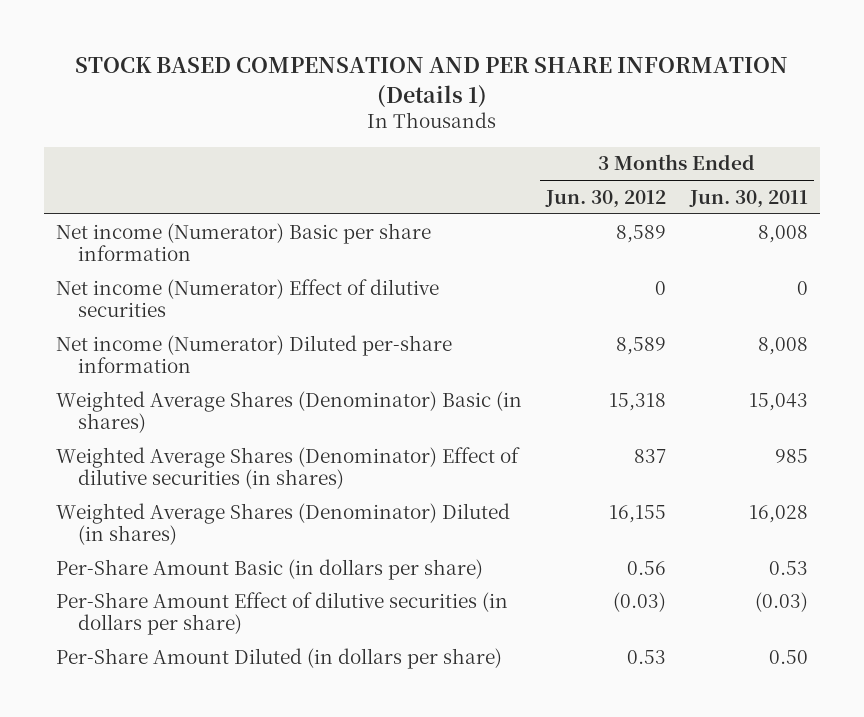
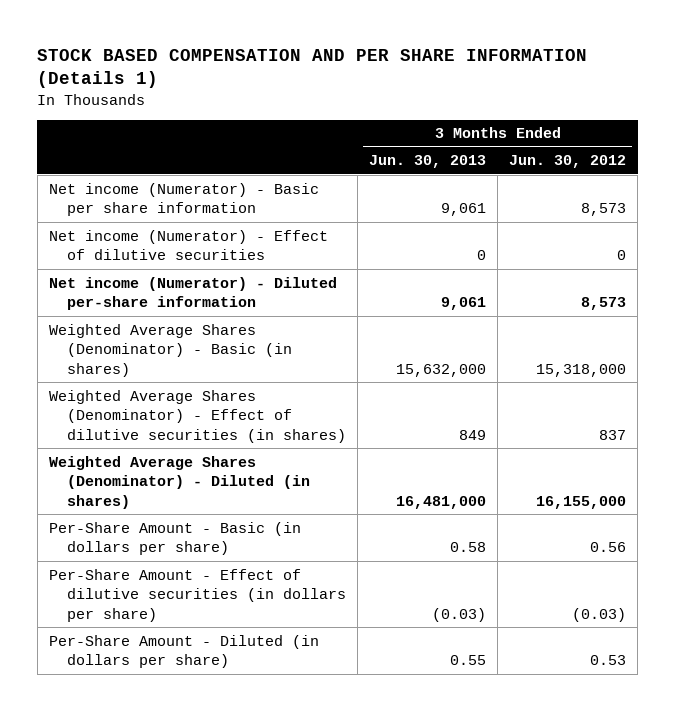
[689,189,809,208] Jun. 30, 2011 -> none
none -> [369,155,487,169] Jun. 30, 2013
[56,222,432,262] Net income (Numerator) Basic per share information -> [48,182,319,217] Net income (Numerator) - Basic per share information
[616,224,667,243] 8,589 -> [581,203,627,217] 8,573
[56,278,440,318] Net income (Numerator) Effect of dilutive securities -> [48,229,328,261] Net income (Numerator) - Effect of dilutive securities
[56,334,453,374] Net income (Numerator) Diluted per-share information -> [48,276,337,311] Net income (Numerator) - Diluted per-share information
[616,336,667,355] 8,589 -> [581,297,627,311] 8,573
[56,390,523,434] Weighted Average Shares (Denominator) Basic (in shares) -> [48,323,293,377] Weighted Average Shares (Denominator) - Basic (in shares)
[609,392,667,411] 15,318 -> [536,363,627,377] 15,318,000
[56,446,521,490] Weighted Average Shares (Denominator) Effect of dilutive securities (in shares) -> [48,389,347,443] Weighted Average Shares (Denominator) - Effect of dilutive securities (in shares)
[56,502,511,546] Weighted Average Shares (Denominator) Diluted (in shares) -> [48,455,311,509] Weighted Average Shares (Denominator) - Diluted (in shares)
[609,504,667,523] 16,155 -> [536,495,627,509] 16,155,000
[56,558,484,580] Per-Share Amount Basic (in dollars per share) -> [48,521,301,556] Per-Share Amount - Basic (in dollars per share)
[56,591,509,636] Per-Share Amount Effect of dilutive securities (in dollars per share) -> [48,568,347,622] Per-Share Amount - Effect of dilutive securities (in dollars per share)
[56,647,503,669] Per-Share Amount Diluted (in dollars per share) -> [48,634,319,669] Per-Share Amount - Diluted (in dollars per share)

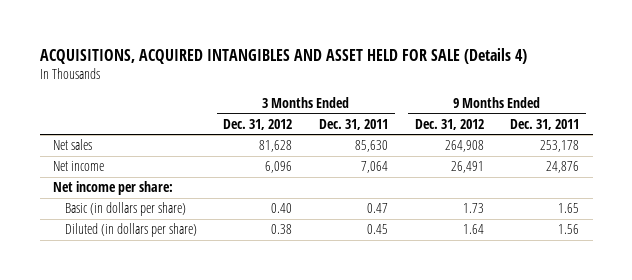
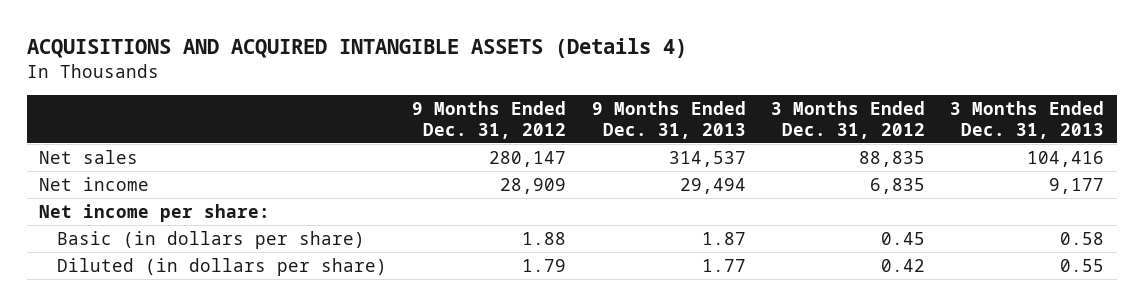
[39,47,527,64] ACQUISITIONS, ACQUIRED INTANGIBLES AND ASSET HELD FOR SALE (Details 4) -> [26,38,687,59] ACQUISITIONS AND ACQUIRED INTANGIBLE ASSETS (Details 4)
[319,118,389,130] Dec. 31, 2011 -> none
[510,118,580,130] Dec. 31, 2011 -> none
none -> [591,101,746,139] 9 Months Ended Dec. 31, 2013
none -> [950,101,1105,139] 3 Months Ended Dec. 31, 2013
[259,140,293,153] 81,628 -> [858,150,925,167] 88,835
[444,140,484,153] 264,908 -> [489,150,567,167] 280,147
[265,161,293,174] 6,096 -> [869,177,925,194] 6,835
[450,161,484,174] 26,491 -> [500,177,567,194] 28,909
[271,203,293,214] 0.40 -> [880,231,925,245] 0.45
[462,203,484,214] 1.73 -> [522,231,567,245] 1.88
[271,224,293,235] 0.38 -> [880,258,925,272] 0.42
[462,224,484,235] 1.64 -> [522,258,567,272] 1.79

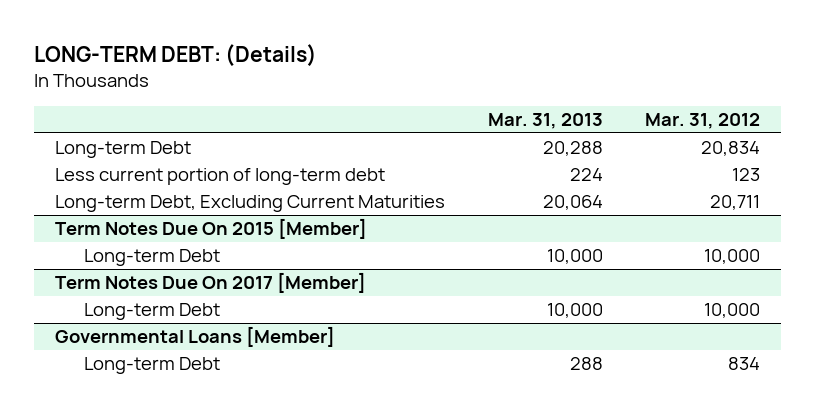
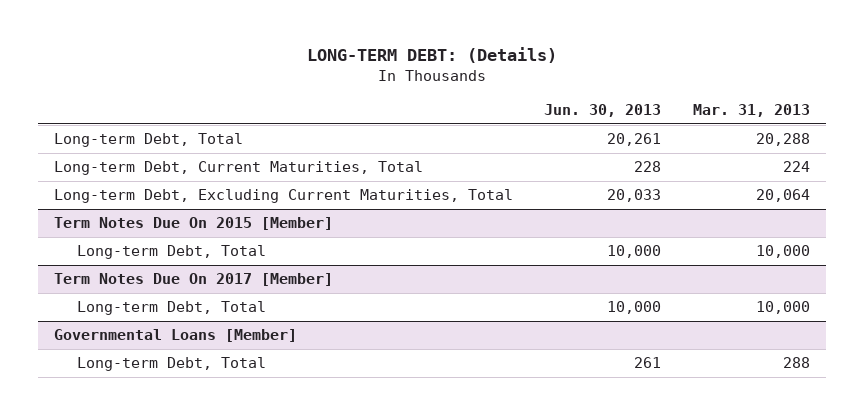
[645,112,761,129] Mar. 31, 2012 -> none
none -> [544,104,662,118] Jun. 30, 2013
[55,141,192,159] Long-term Debt -> [53,133,243,148] Long-term Debt, Total
[55,168,386,186] Less current portion of long-term debt -> [53,161,423,176] Long-term Debt, Current Maturities, Total
[55,195,446,213] Long-term Debt, Excluding Current Maturities -> [53,189,513,204] Long-term Debt, Excluding Current Maturities, Total
[84,249,221,267] Long-term Debt -> [77,245,267,260] Long-term Debt, Total
[84,303,221,321] Long-term Debt -> [77,301,267,316] Long-term Debt, Total
[84,357,221,375] Long-term Debt -> [77,357,267,372] Long-term Debt, Total

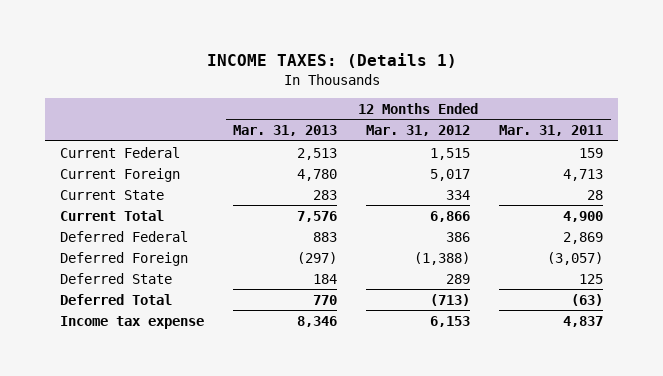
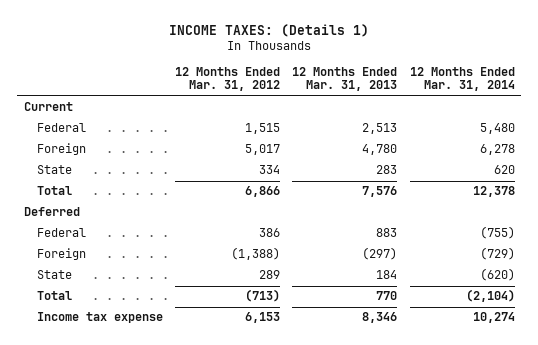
[499,125,604,137] Mar. 31, 2011 -> none
none -> [409,66,515,92] 12 Months Ended Mar. 31, 2014
none -> [23,102,73,112] Current
[59,146,180,158] Current Federal -> [36,123,86,133] Federal
[59,167,180,182] Current Foreign -> [36,143,86,156] Foreign
[59,189,164,200] Current State -> [36,165,72,175] State
[59,209,164,221] Current Total -> [36,186,72,196] Total
none -> [23,207,80,217] Deferred
[59,230,188,242] Deferred Federal -> [36,228,86,238] Federal
[59,251,188,266] Deferred Foreign -> [36,248,86,261] Foreign
[59,272,172,284] Deferred State -> [36,270,72,280] State
[59,293,172,305] Deferred Total -> [36,291,72,301] Total

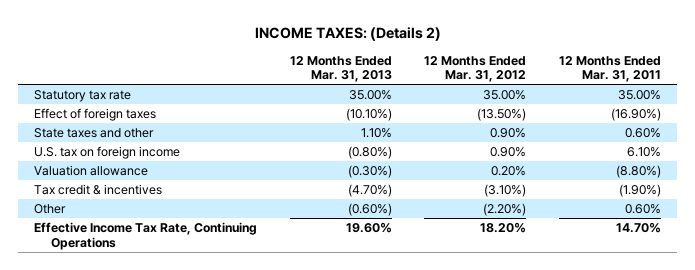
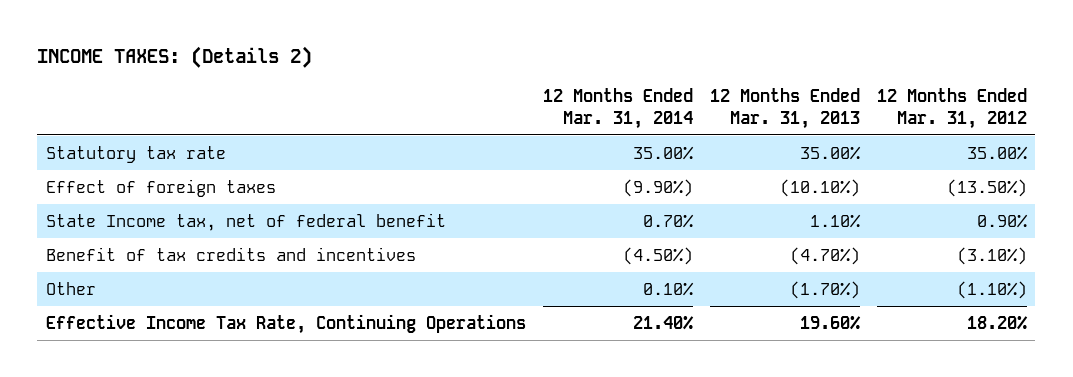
[558,55,661,83] 12 Months Ended Mar. 31, 2011 -> none
none -> [542,88,693,129] 12 Months Ended Mar. 31, 2014
[34,146,181,160] U.S. tax on foreign income -> none
[34,165,149,177] Valuation allowance -> none
[34,128,155,139] State taxes and other -> [45,212,446,231] State Income tax, net of federal benefit
[34,184,163,196] Tax credit & incentives -> [45,246,416,261] Benefit of tax credits and incentives
[347,203,392,217] (0.60%) -> [789,280,860,299] (1.70%)
[483,203,527,217] (2.20%) -> [956,280,1027,299] (1.10%)

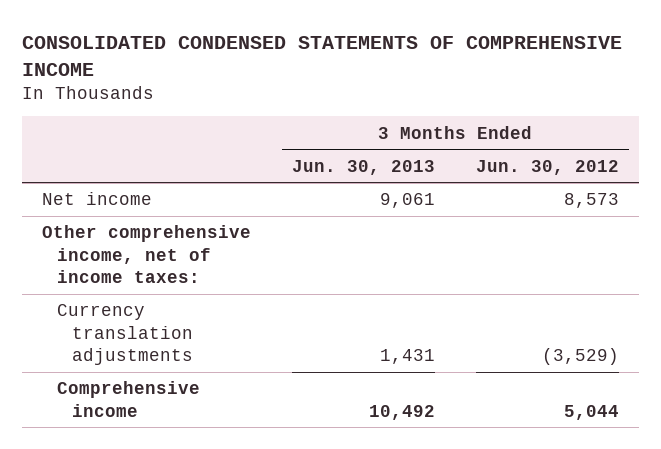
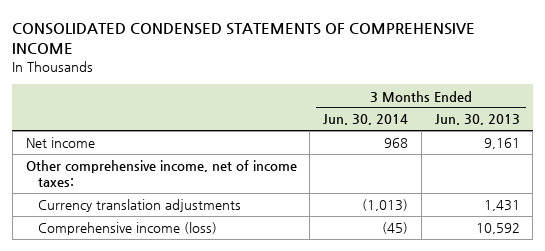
[475,159,619,175] Jun. 30, 2012 -> none
none -> [323,114,409,126] Jun. 30, 2014
[379,193,435,209] 9,061 -> [483,138,520,150] 9,161
[57,381,201,417] Comprehensive income -> [38,222,218,236] Comprehensive income (loss)
[368,404,435,420] 10,492 -> [475,223,520,235] 10,592

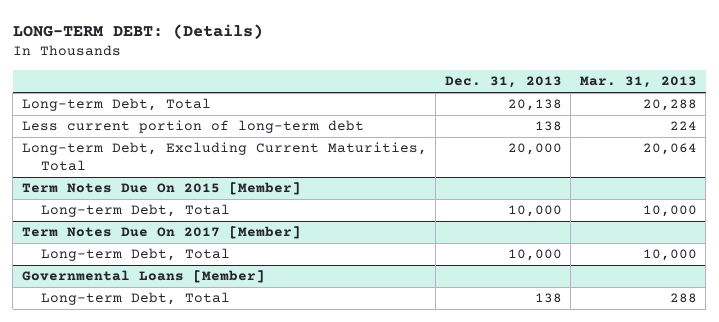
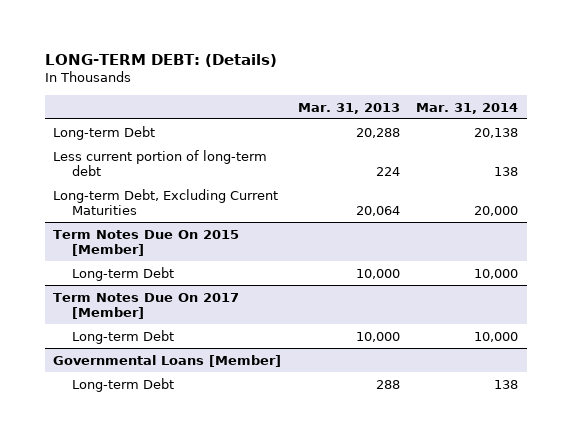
[444,76,562,89] Dec. 31, 2013 -> none
none -> [416,102,519,114] Mar. 31, 2014
[21,98,211,112] Long-term Debt, Total -> [52,125,155,140] Long-term Debt
[21,142,427,171] Long-term Debt, Excluding Current Maturities, Total -> [52,188,278,215] Long-term Debt, Excluding Current Maturities
[40,204,230,218] Long-term Debt, Total -> [71,266,174,281] Long-term Debt
[40,248,230,262] Long-term Debt, Total -> [71,329,174,344] Long-term Debt
[40,292,230,306] Long-term Debt, Total -> [71,377,174,392] Long-term Debt

